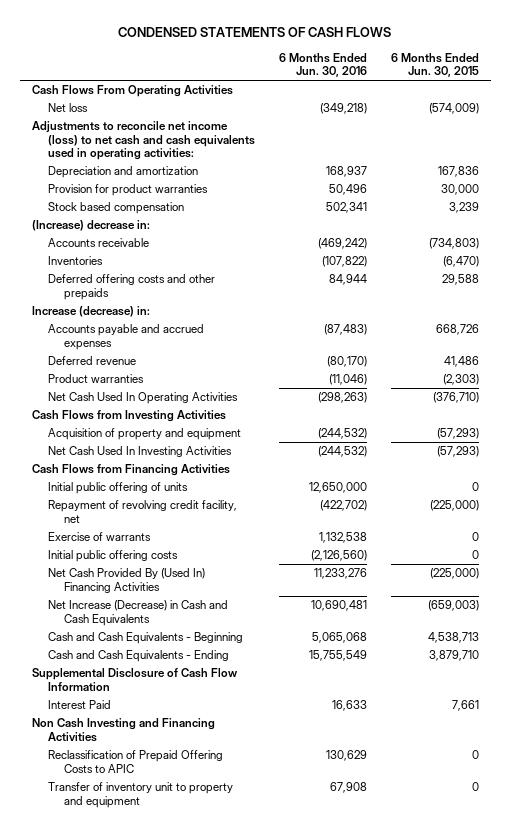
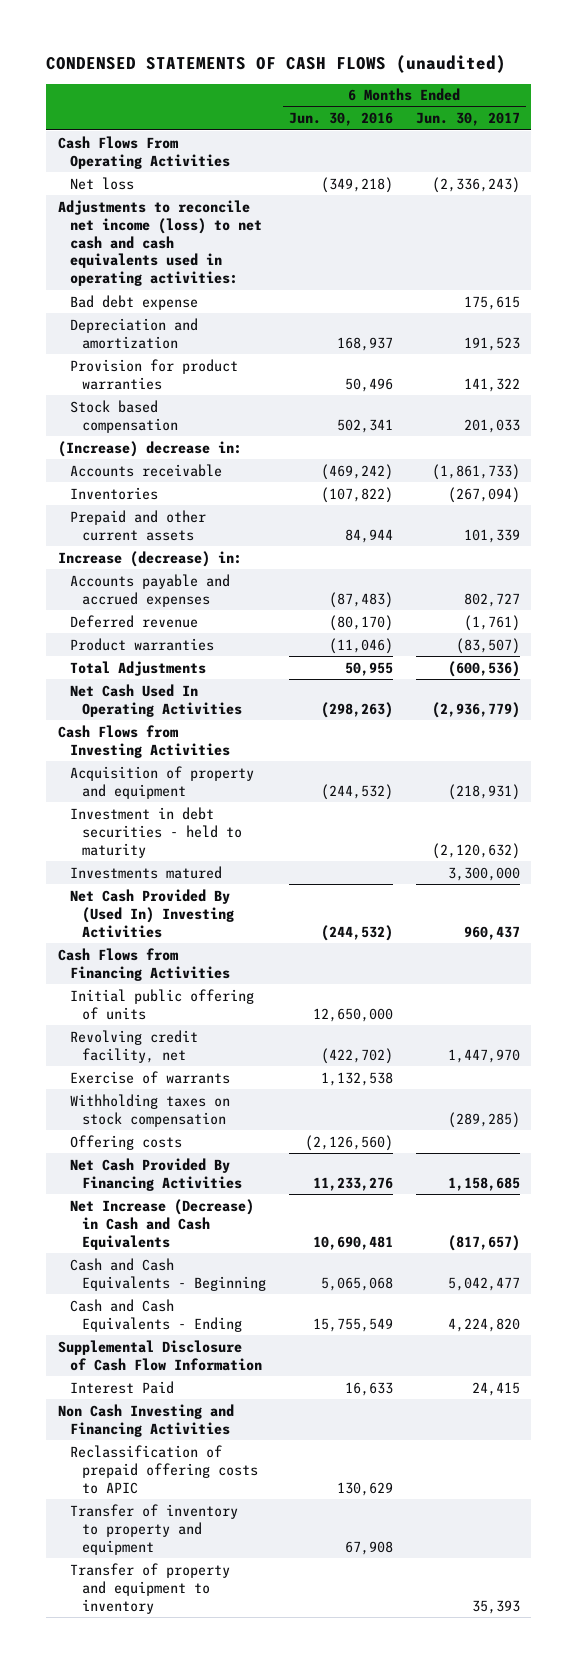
[118,27,392,38] CONDENSED STATEMENTS OF CASH FLOWS -> [46,54,507,73] CONDENSED STATEMENTS OF CASH FLOWS (unaudited)
[390,53,479,78] 6 Months Ended Jun. 30, 2015 -> none
none -> [415,112,520,127] Jun. 30, 2017
none -> [69,294,198,310] Bad debt expense
[48,274,216,300] Deferred offering costs and other prepaids -> [69,509,206,541] Prepaid and other current assets
none -> [69,660,206,676] Total Adjustments
none -> [69,806,242,858] Investment in debt securities - held to maturity
none -> [69,865,222,879] Investments matured
[48,446,233,458] Net Cash Used In Investing Activities -> [69,888,234,938] Net Cash Provided By (Used In) Investing Activities
[48,500,238,523] Repayment of revolving credit facility, net -> [69,1029,198,1063] Revolving credit facility, net
none -> [69,1093,230,1127] Withholding taxes on stock compensation
[48,550,179,563] Initial public offering costs -> [69,1134,182,1150] Offering costs
[48,568,206,593] Net Cash Provided By (Used In) Financing Activities -> [69,1157,242,1191] Net Cash Provided By Financing Activities
[48,750,224,773] Reclassification of Prepaid Offering Costs to APIC -> [69,1444,258,1494] Reclassification of prepaid offering costs to APIC
[48,782,234,808] Transfer of inventory unit to property and equipment -> [69,1503,238,1555] Transfer of inventory to property and equipment
none -> [69,1562,230,1614] Transfer of property and equipment to inventory

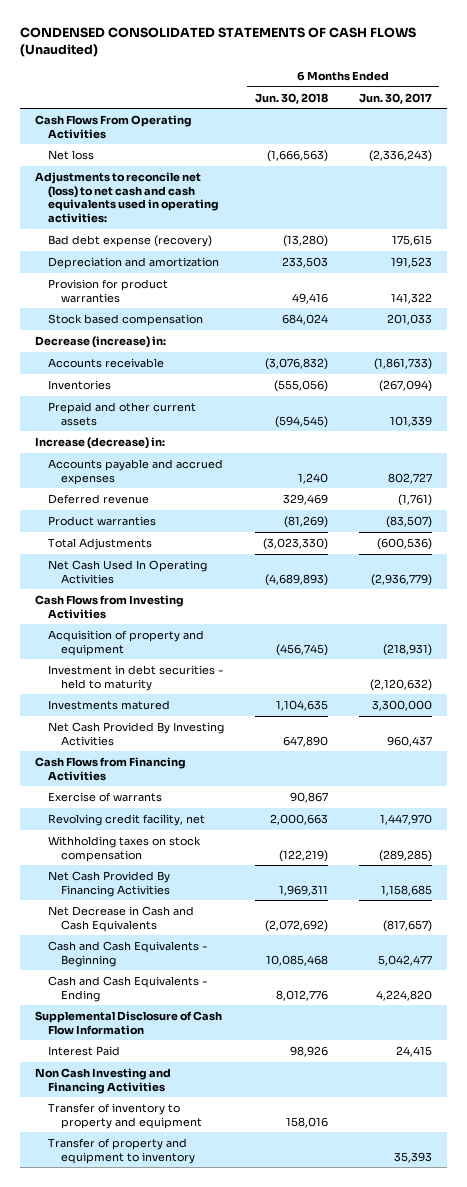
[46,54,507,73] CONDENSED STATEMENTS OF CASH FLOWS (unaudited) -> [19,26,416,57] CONDENSED CONSOLIDATED STATEMENTS OF CASH FLOWS (Unaudited)
[288,112,393,127] Jun. 30, 2016 -> none
none -> [255,92,329,104] Jun. 30, 2018
[57,199,262,287] Adjustments to reconcile net income (loss) to net cash and cash equivalents used in operating activities: -> [35,171,220,224] Adjustments to reconcile net (loss) to net cash and cash equivalents used in operating activities:
[69,294,198,310] Bad debt expense -> [48,234,213,247] Bad debt expense (recovery)
[57,440,242,457] (Increase) decrease in: -> [35,335,167,348] Decrease (increase) in:
[69,888,234,938] Net Cash Provided By (Used In) Investing Activities -> [48,721,225,746] Net Cash Provided By Investing Activities
[69,988,254,1020] Initial public offering of units -> none
[69,1029,198,1063] Revolving credit facility, net -> [48,813,206,826] Revolving credit facility, net
[69,1134,182,1150] Offering costs -> none
[69,1198,254,1250] Net Increase (Decrease) in Cash and Cash Equivalents -> [48,905,195,932] Net Decrease in Cash and Cash Equivalents
[69,1444,258,1494] Reclassification of prepaid offering costs to APIC -> none

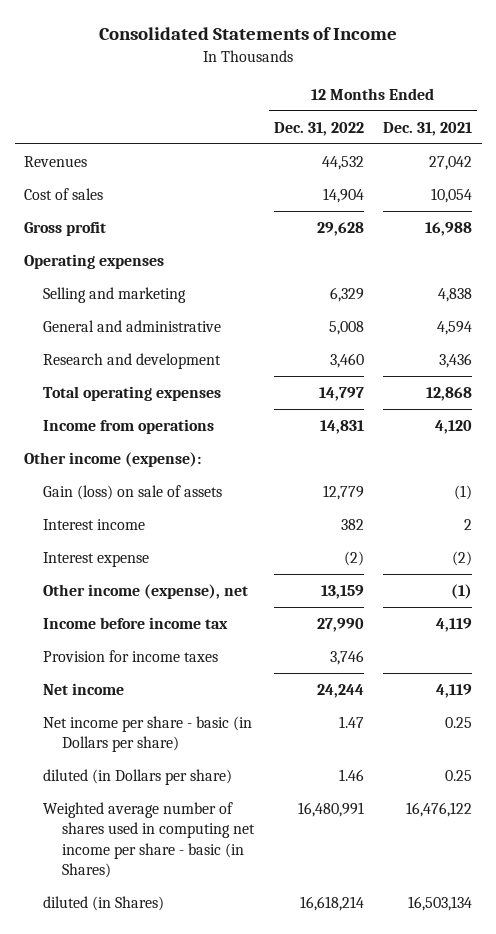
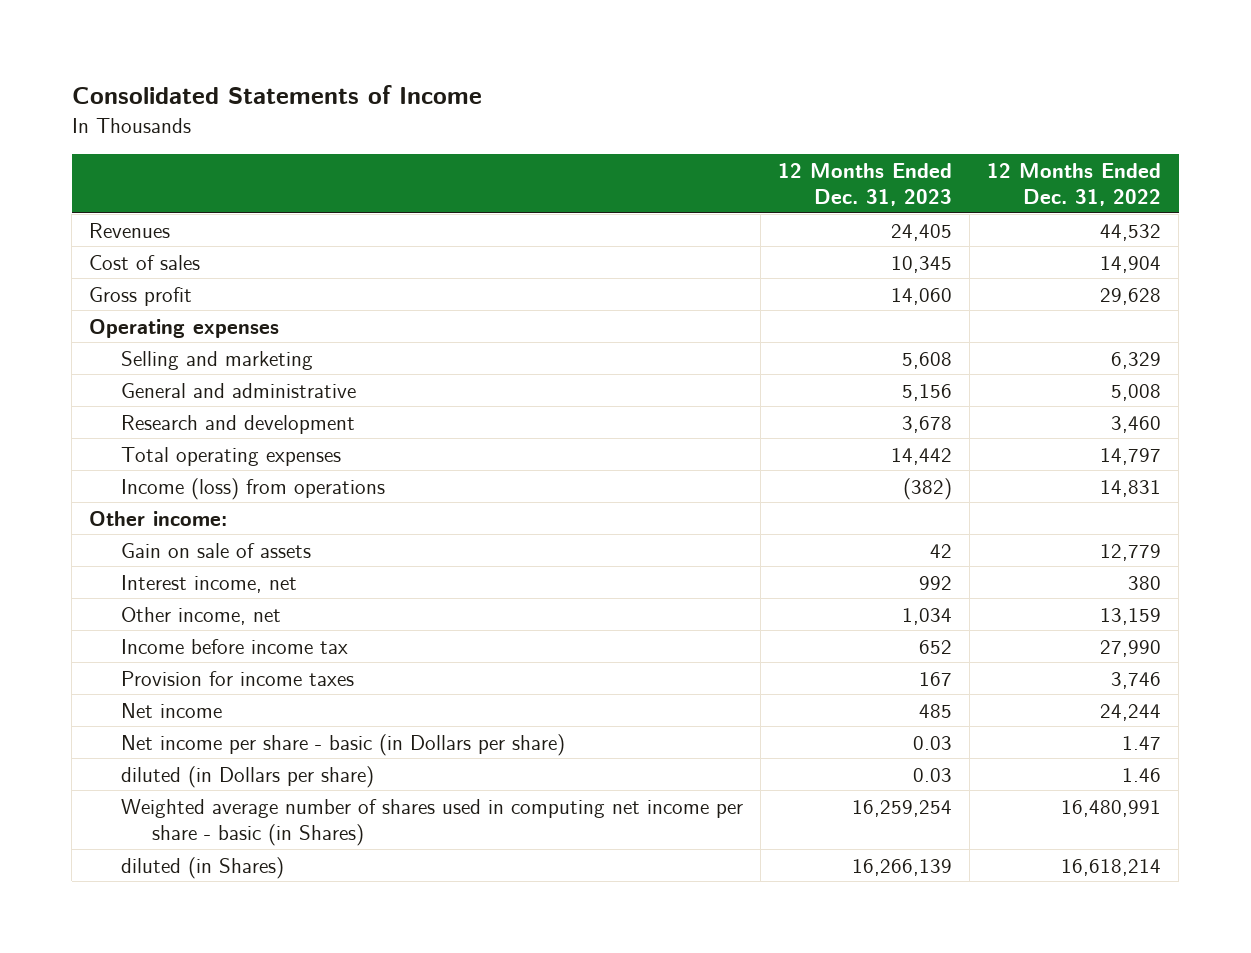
[382,121,472,136] Dec. 31, 2021 -> none
none -> [777,162,952,207] 12 Months Ended Dec. 31, 2023
[43,518,146,530] Interest income -> none
[43,418,215,434] Income from operations -> [120,477,385,500] Income (loss) from operations
[24,451,202,467] Other income (expense): -> [89,510,228,526] Other income:
[43,484,223,500] Gain (loss) on sale of assets -> [120,542,311,558] Gain on sale of assets
[43,551,150,567] Interest expense -> [120,574,297,593] Interest income, net
[343,550,364,566] (2) -> [1128,575,1162,590] 380
[43,583,249,599] Other income (expense), net -> [120,606,281,625] Other income, net

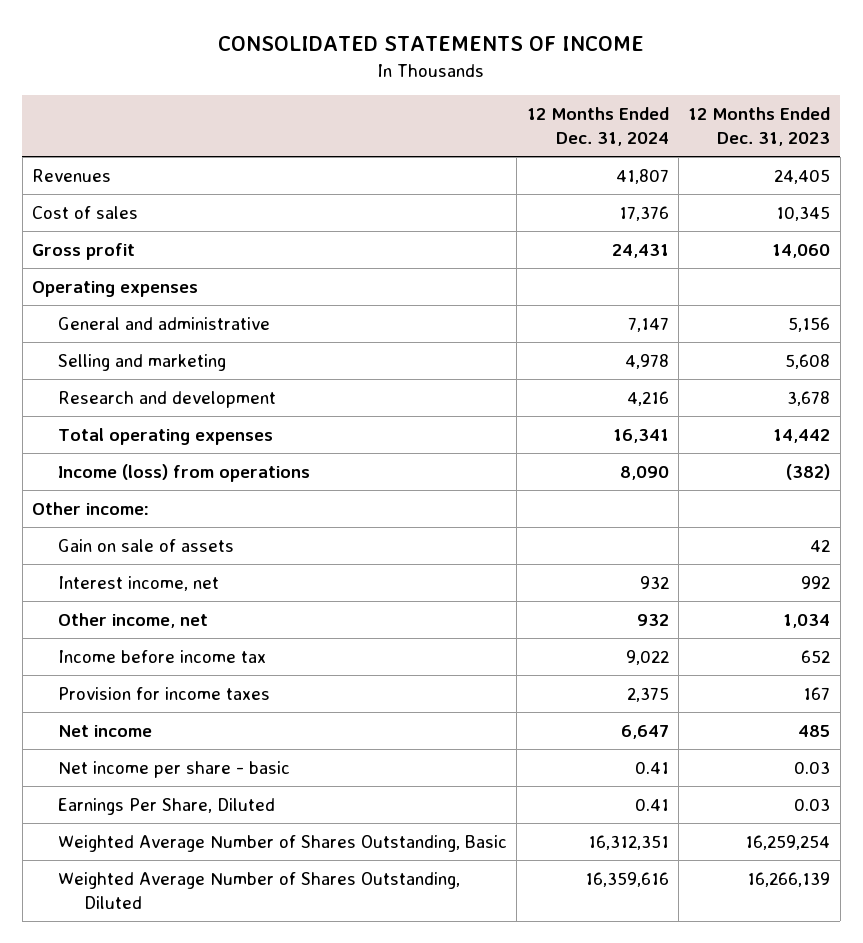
[71,85,482,105] Consolidated Statements of Income -> [218,36,645,52] CONSOLIDATED STATEMENTS OF INCOME
[987,162,1162,207] 12 Months Ended Dec. 31, 2022 -> none
none -> [526,107,669,147] 12 Months Ended Dec. 31, 2024
[120,350,313,370] Selling and marketing -> [58,353,227,371] Selling and marketing
[120,733,565,756] Net income per share - basic (in Dollars per share) -> [58,760,291,778] Net income per share - basic
[120,765,374,788] diluted (in Dollars per share) -> [58,797,276,815] Earnings Per Share, Diluted
[120,798,743,846] Weighted average number of shares used in computing net income per share - basic (in Shares) -> [58,834,508,852] Weighted Average Number of Shares Outstanding, Basic
[120,856,284,879] diluted (in Shares) -> [58,871,461,909] Weighted Average Number of Shares Outstanding, Diluted

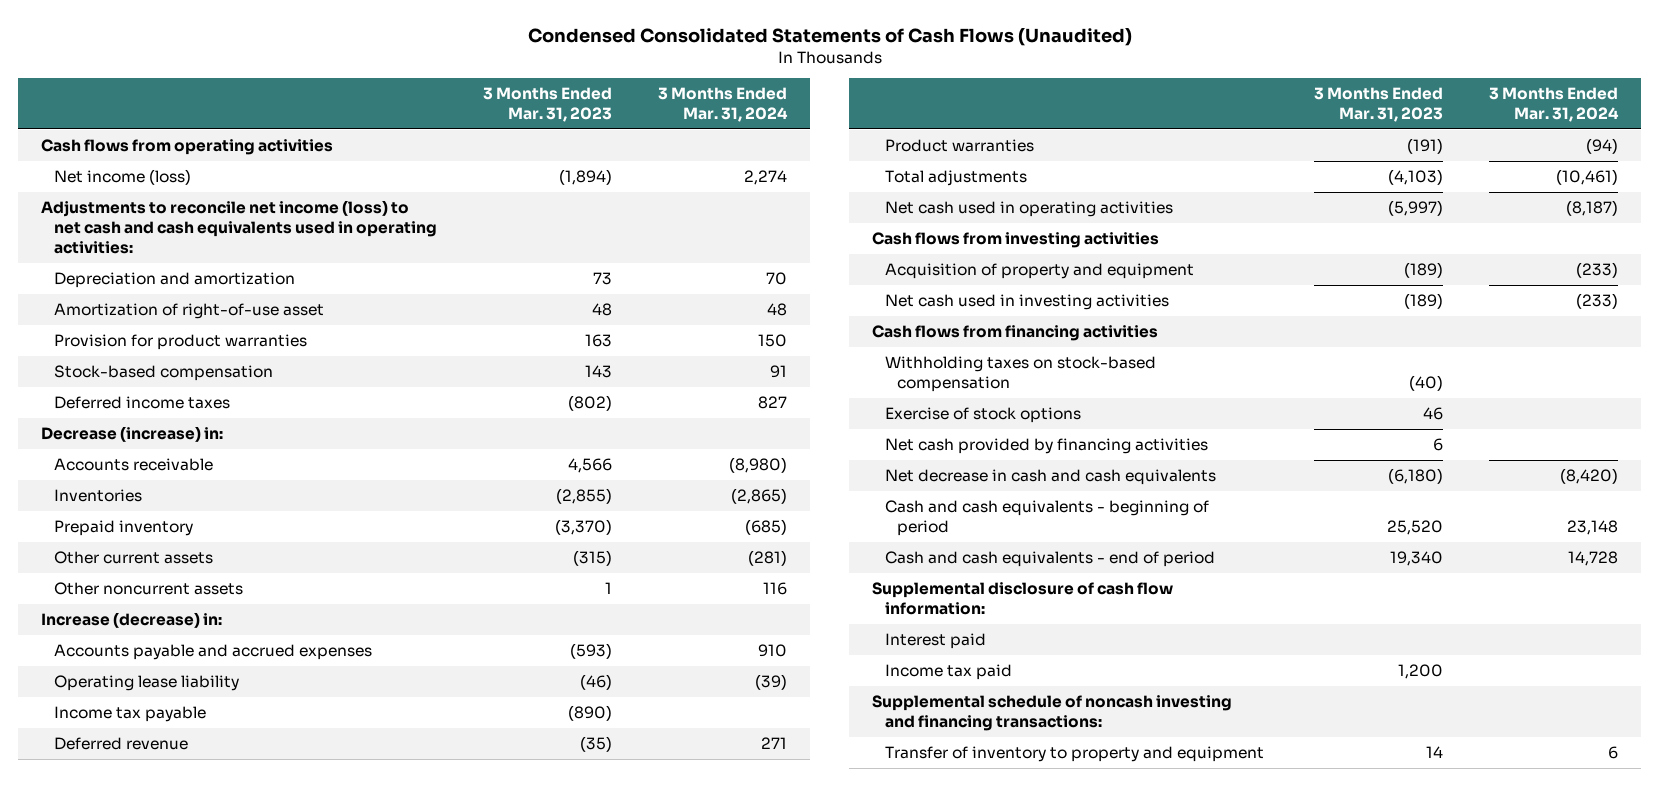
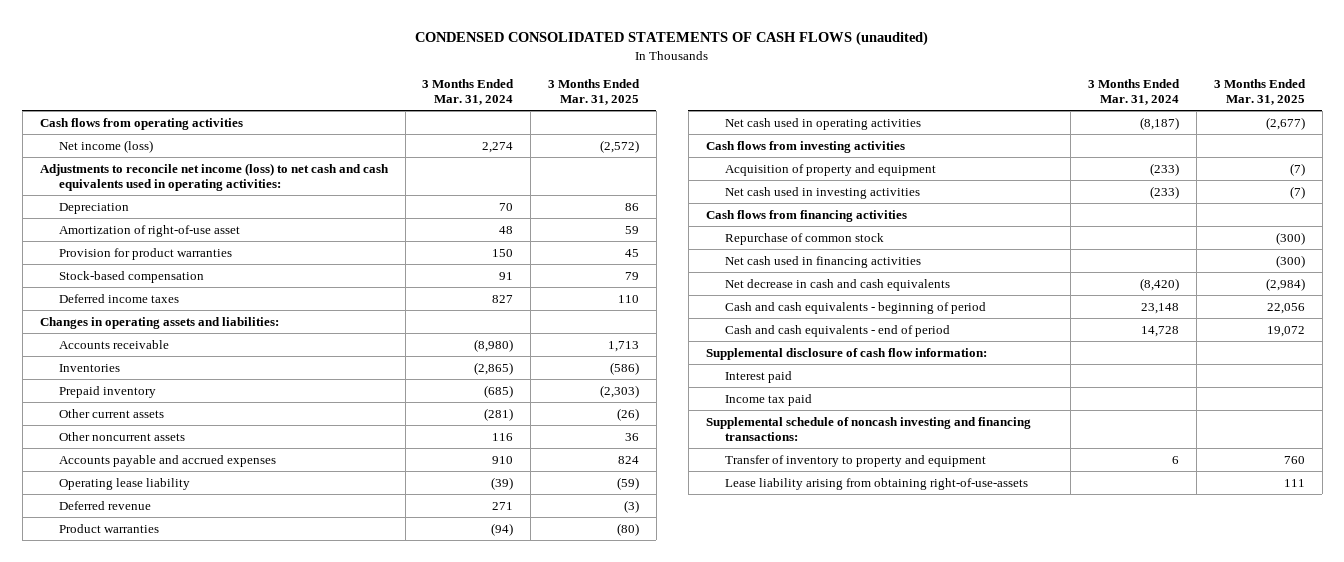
[527,27,1132,46] Condensed Consolidated Statements of Cash Flows (Unaudited) -> [415,31,929,47] CONDENSED CONSOLIDATED STATEMENTS OF CASH FLOWS (unaudited)
[482,87,612,123] 3 Months Ended Mar. 31, 2023 -> none
none -> [547,79,640,106] 3 Months Ended Mar. 31, 2025
[53,271,295,288] Depreciation and amortization -> none
none -> [59,202,130,214] Depreciation
[41,425,224,442] Decrease (increase) in: -> none
none -> [39,316,279,329] Changes in operating assets and liabilities:
[41,611,223,628] Increase (decrease) in: -> none
[53,705,206,722] Income tax payable -> none
[884,169,1027,186] Total adjustments -> none
[884,355,1156,392] Withholding taxes on stock-based compensation -> none
[884,406,1081,423] Exercise of stock options -> none
none -> [725,232,885,245] Repurchase of common stock
[884,437,1208,454] Net cash provided by financing activities -> [725,255,922,268] Net cash used in financing activities
none -> [725,477,1029,490] Lease liability arising from obtaining right-of-use-assets

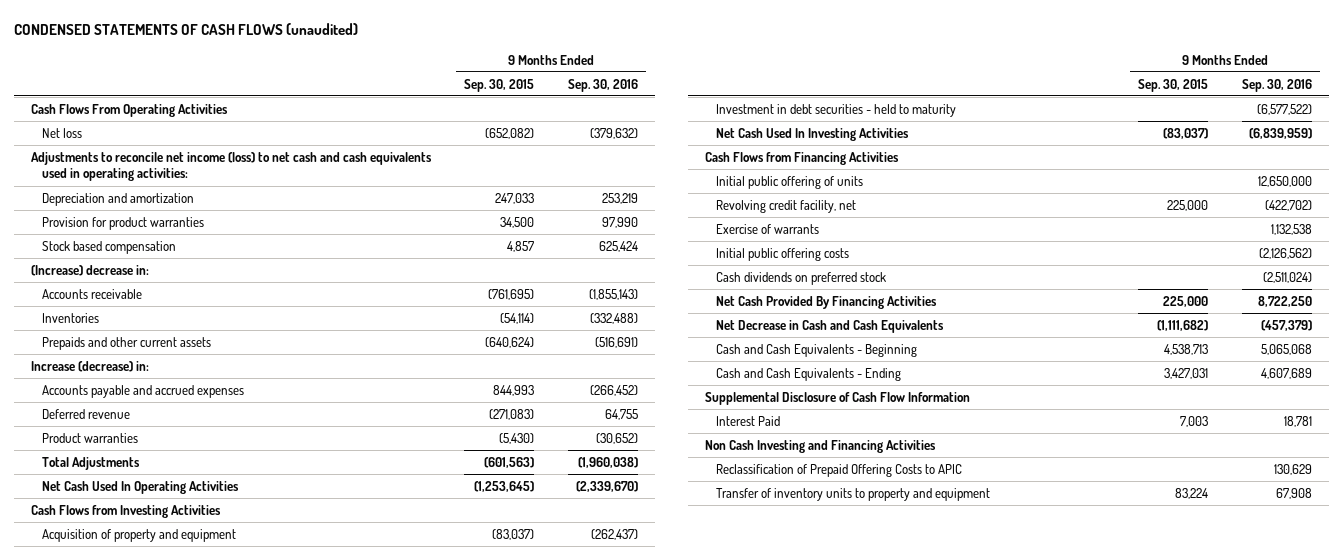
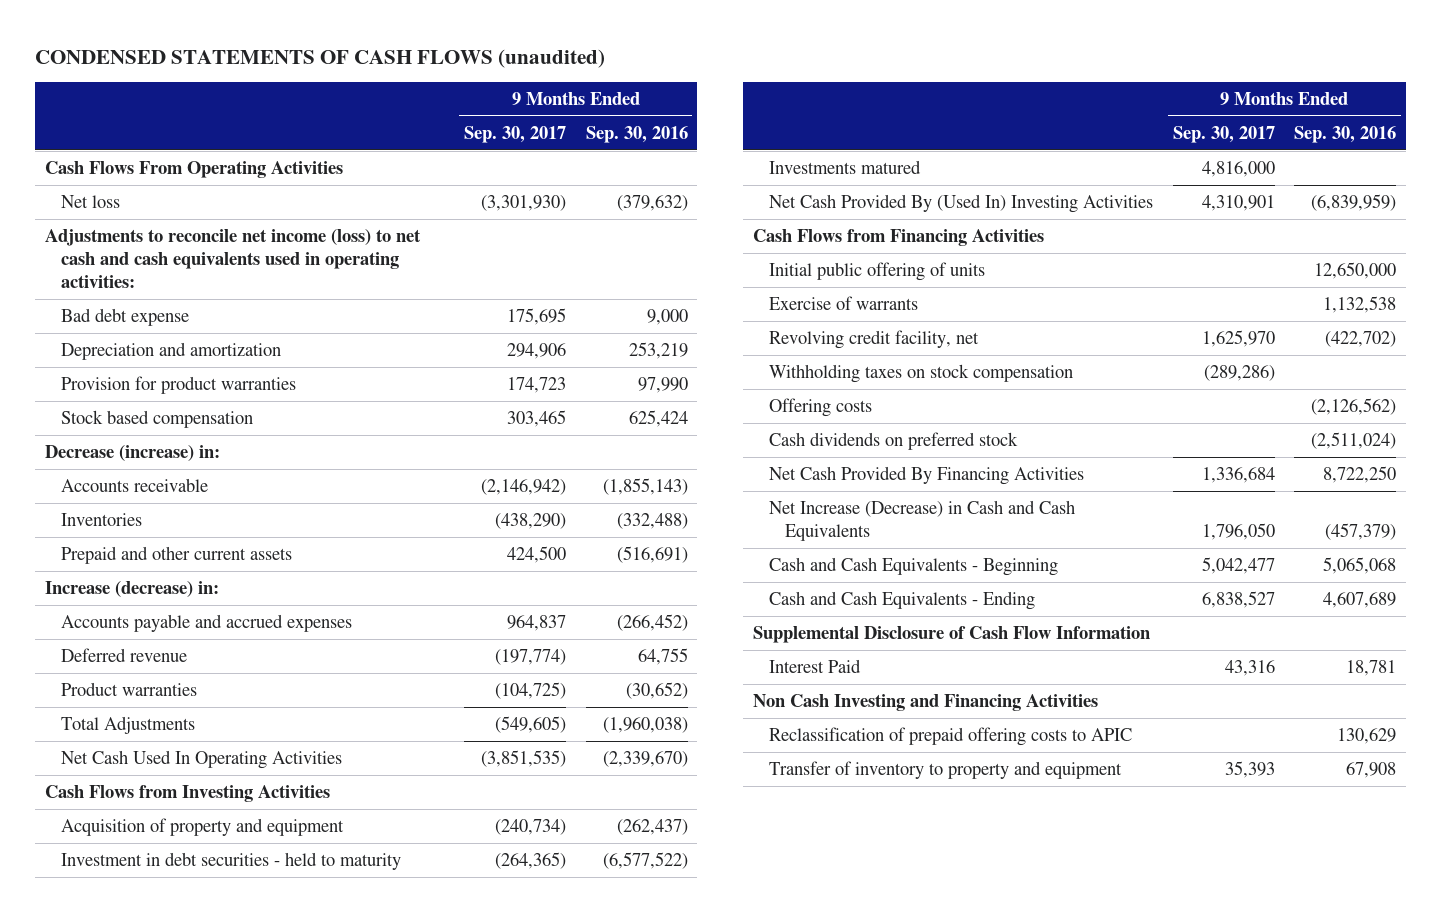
[464,78,535,92] Sep. 30, 2015 -> none
none -> [464,126,567,144] Sep. 30, 2017
none -> [60,308,189,327] Bad debt expense
[30,264,149,276] (Increase) decrease in: -> [44,445,220,462] Decrease (increase) in:
[41,336,211,350] Prepaids and other current assets -> [60,546,292,565] Prepaid and other current assets
none -> [769,160,922,175] Investments matured
[715,127,909,141] Net Cash Used In Investing Activities -> [769,194,1154,214] Net Cash Provided By (Used In) Investing Activities
[715,199,856,213] Revolving credit facility, net -> [769,330,980,350] Revolving credit facility, net
none -> [769,364,1074,384] Withholding taxes on stock compensation
[715,247,849,261] Initial public offering costs -> [769,398,873,418] Offering costs
[715,319,944,333] Net Decrease in Cash and Cash Equivalents -> [769,500,1076,542] Net Increase (Decrease) in Cash and Cash Equivalents
[715,463,962,477] Reclassification of Prepaid Offering Costs to APIC -> [769,727,1133,747] Reclassification of prepaid offering costs to APIC
[715,487,990,501] Transfer of inventory units to property and equipment -> [769,761,1123,780] Transfer of inventory to property and equipment

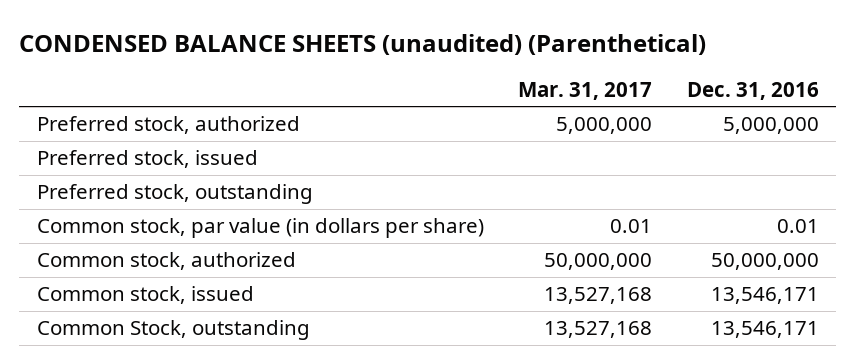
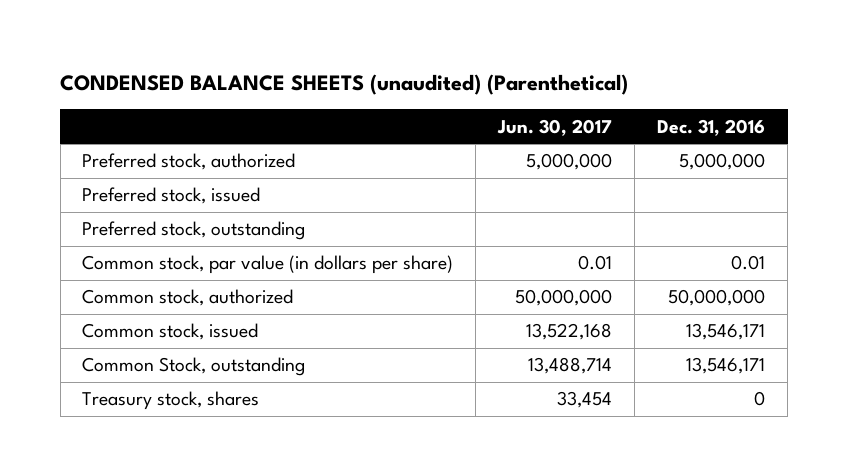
[518,81,653,100] Mar. 31, 2017 -> none
none -> [497,118,613,136] Jun. 30, 2017
none -> [82,391,260,411] Treasury stock, shares

